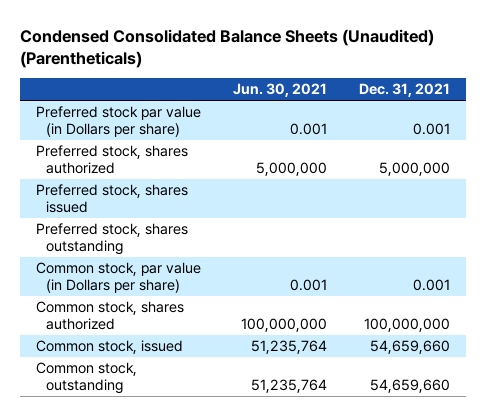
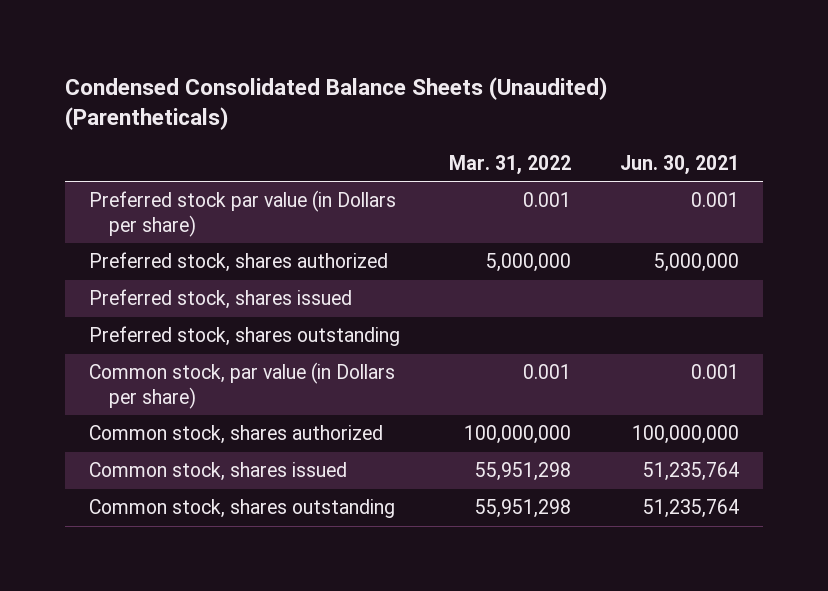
[358,83,450,98] Dec. 31, 2021 -> none
none -> [448,154,571,175] Mar. 31, 2022
[35,340,183,355] Common stock, issued -> [89,462,348,482] Common stock, shares issued
[35,362,137,394] Common stock, outstanding -> [89,499,396,519] Common stock, shares outstanding

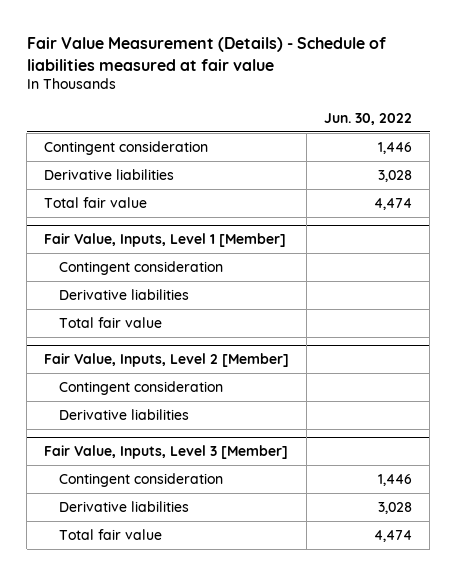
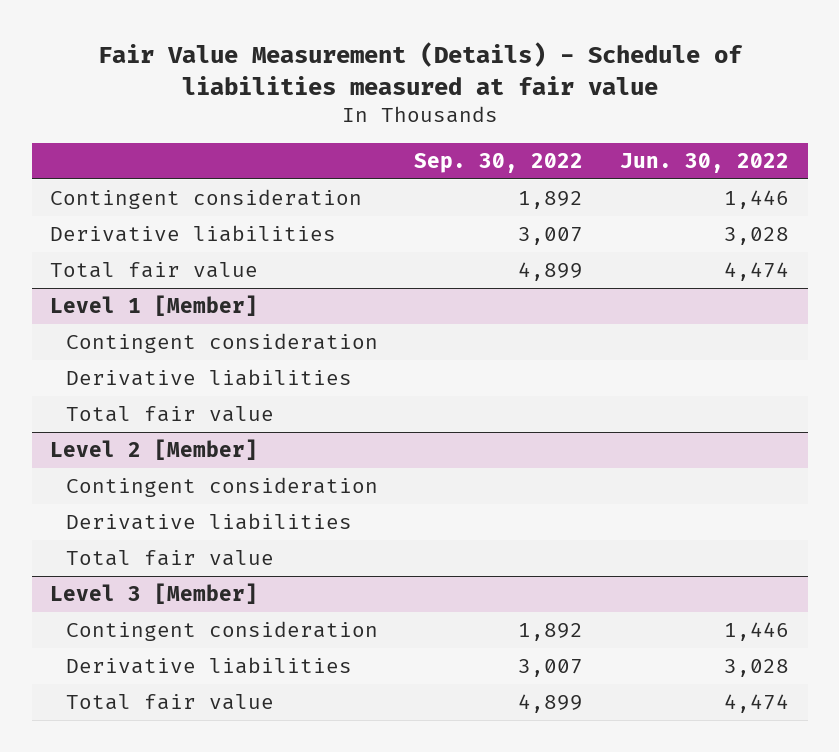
none -> [414,152,584,173] Sep. 30, 2022
[44,233,287,248] Fair Value, Inputs, Level 1 [Member] -> [50,295,259,317] Level 1 [Member]
[44,353,290,368] Fair Value, Inputs, Level 2 [Member] -> [50,439,259,461] Level 2 [Member]
none -> [65,550,274,567] Total fair value
[44,445,289,460] Fair Value, Inputs, Level 3 [Member] -> [50,583,259,605] Level 3 [Member]

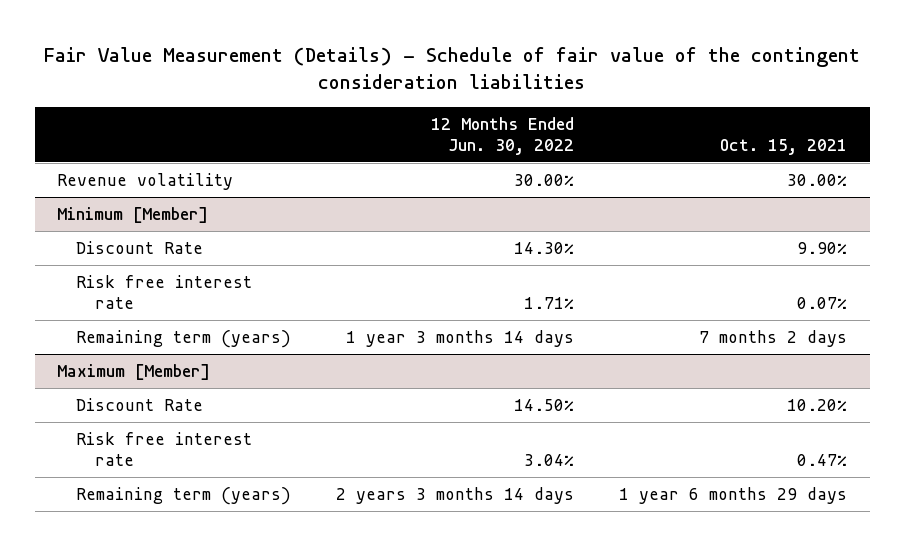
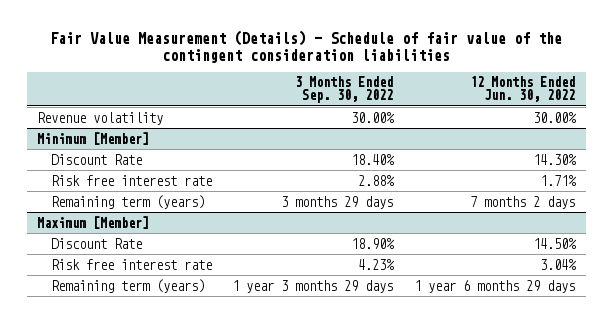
[720,138,848,155] Oct. 15, 2021 -> none
none -> [295,76,394,104] 3 Months Ended Sep. 30, 2022
[346,329,575,347] 1 year 3 months 14 days -> [470,195,576,209] 7 months 2 days
[336,486,575,504] 2 years 3 months 14 days -> [414,279,576,293] 1 year 6 months 29 days

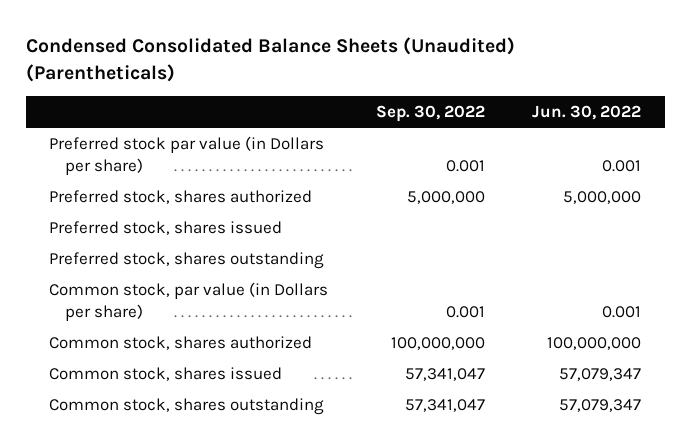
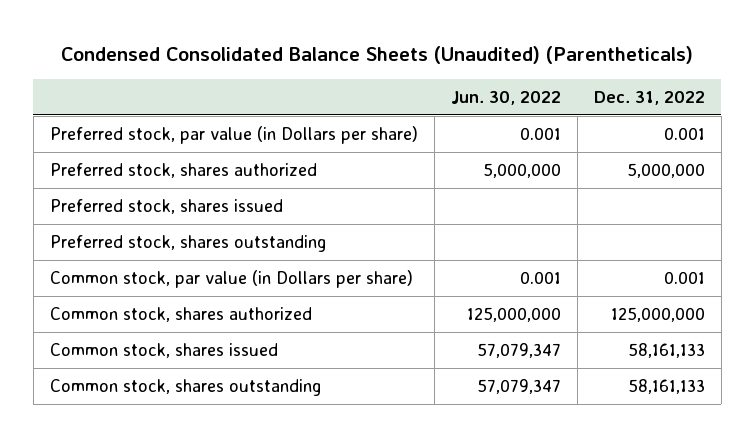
[375,104,485,122] Sep. 30, 2022 -> none
none -> [593,91,705,106] Dec. 31, 2022
[49,136,325,175] Preferred stock par value (in Dollars per share) -> [49,125,418,144] Preferred stock, par value (in Dollars per share)
[547,337,642,351] 100,000,000 -> [466,306,561,322] 125,000,000

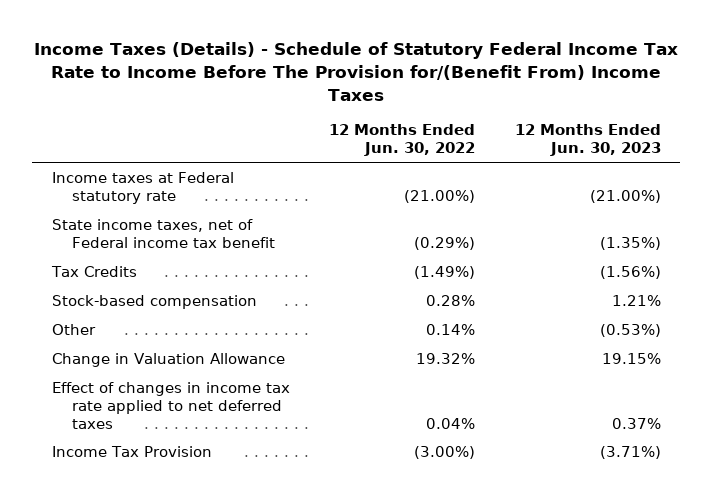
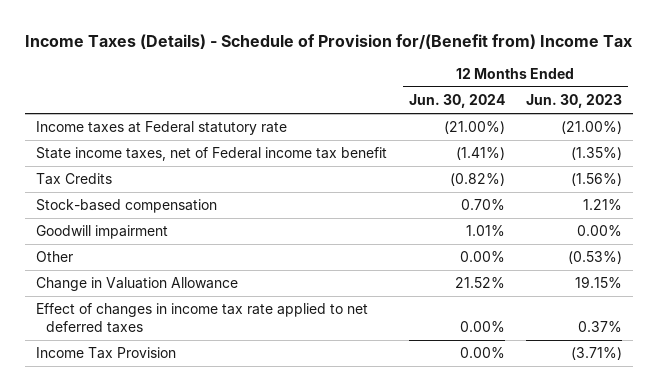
[34,41,679,101] Income Taxes (Details) - Schedule of Statutory Federal Income Tax Rate to Income Before The Provision for/(Benefit From) Income Taxes -> [25,33,633,49] Income Taxes (Details) - Schedule of Provision for/(Benefit from) Income Tax
[329,124,476,157] 12 Months Ended Jun. 30, 2022 -> none
none -> [408,94,505,109] Jun. 30, 2024
none -> [35,225,168,240] Goodwill impairment

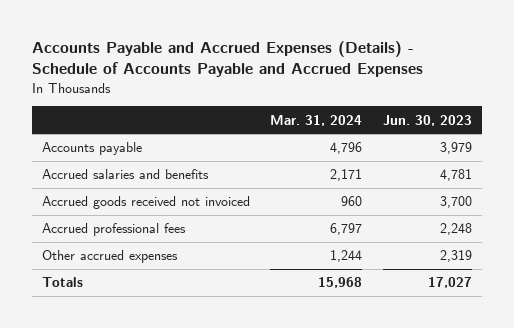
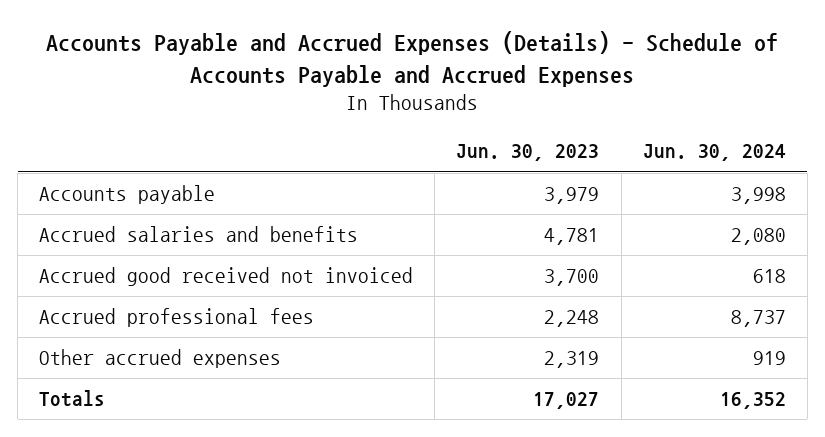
[270,114,363,126] Mar. 31, 2024 -> none
none -> [642,144,786,162] Jun. 30, 2024
[42,196,251,210] Accrued goods received not invoiced -> [39,267,414,287] Accrued good received not invoiced

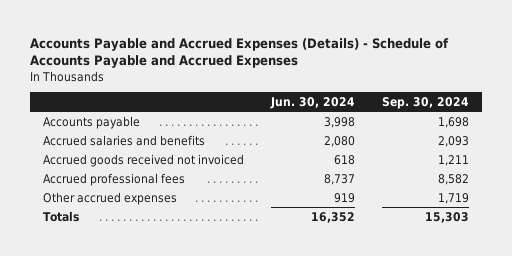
[456,144,600,162] Jun. 30, 2023 -> none
none -> [381,96,469,109] Sep. 30, 2024
[39,267,414,287] Accrued good received not invoiced -> [43,153,245,167] Accrued goods received not invoiced

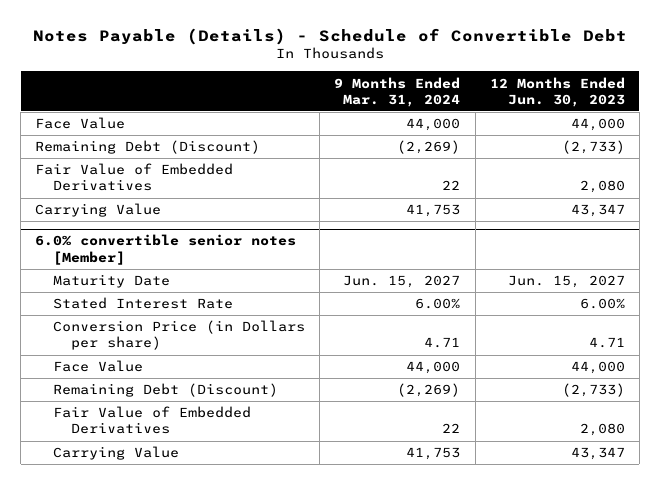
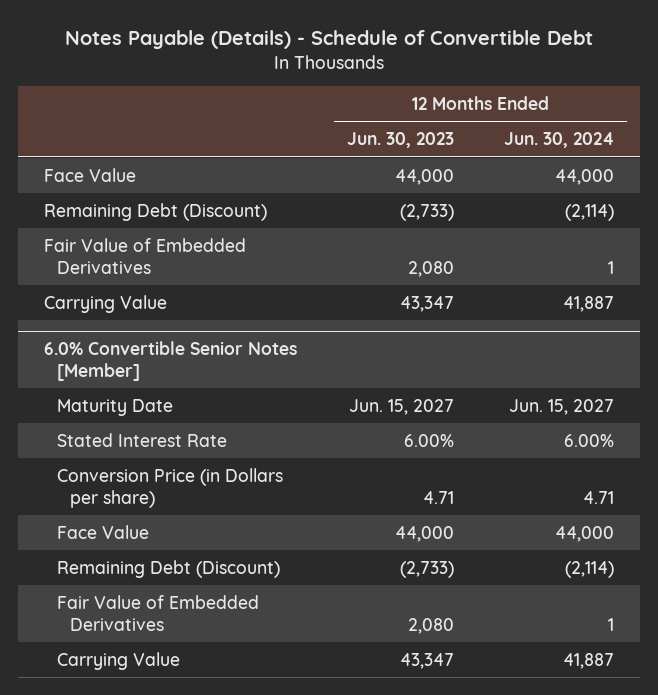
[334,76,461,107] 9 Months Ended Mar. 31, 2024 -> none
none -> [504,132,615,149] Jun. 30, 2024
[35,234,297,265] 6.0% convertible senior notes [Member] -> [43,340,297,381] 6.0% Convertible Senior Notes [Member]

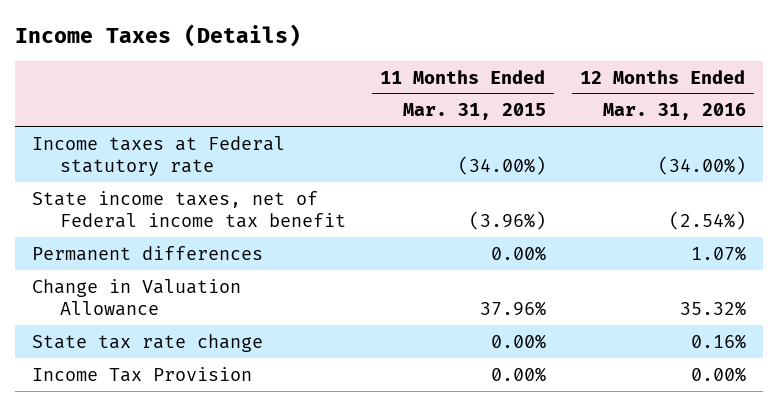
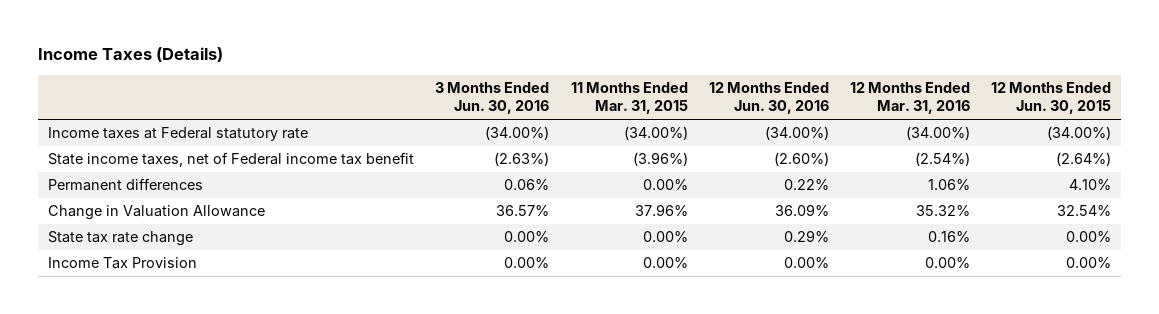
none -> [435,82,550,115] 3 Months Ended Jun. 30, 2016
none -> [708,82,829,115] 12 Months Ended Jun. 30, 2016
none -> [990,82,1111,115] 12 Months Ended Jun. 30, 2015
[690,245,746,261] 1.07% -> [927,179,970,191] 1.06%

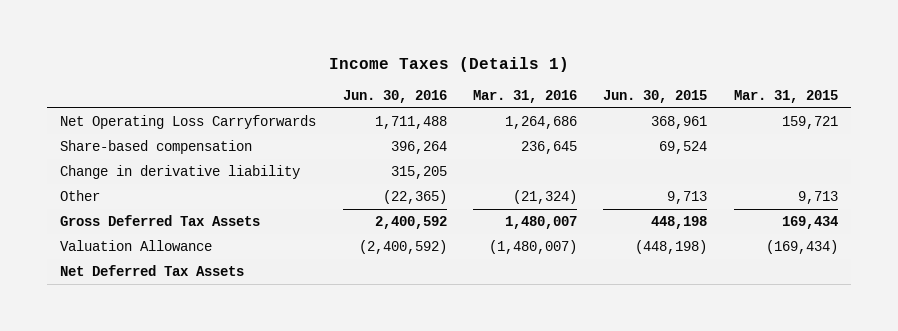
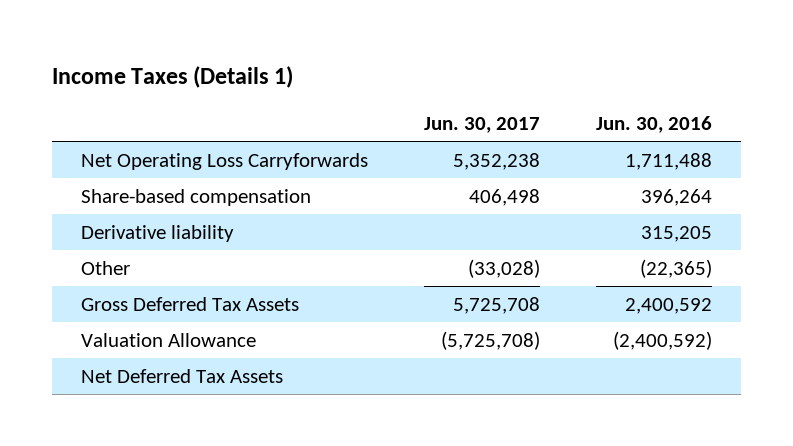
[473,89,578,103] Mar. 31, 2016 -> none
[603,89,708,103] Jun. 30, 2015 -> none
[733,89,838,103] Mar. 31, 2015 -> none
none -> [423,116,540,133] Jun. 30, 2017
[60,165,301,180] Change in derivative liability -> [80,224,234,242] Derivative liability

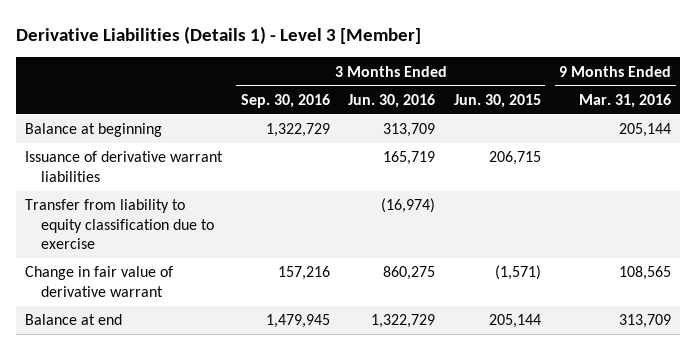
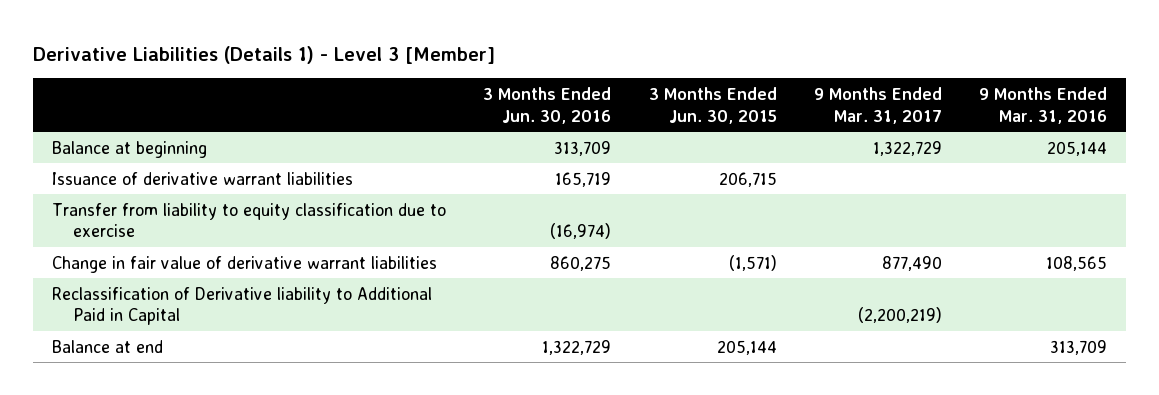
[240,94,330,109] Sep. 30, 2016 -> none
none -> [813,87,942,124] 9 Months Ended Mar. 31, 2017
[25,266,174,297] Change in fair value of derivative warrant -> [52,255,438,273] Change in fair value of derivative warrant liabilities
none -> [52,286,433,326] Reclassification of Derivative liability to Additional Paid in Capital

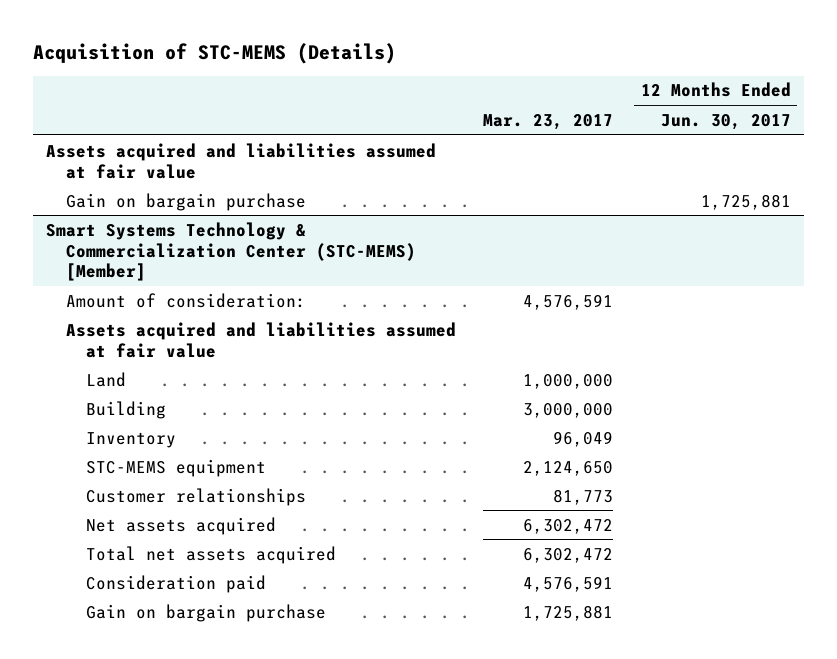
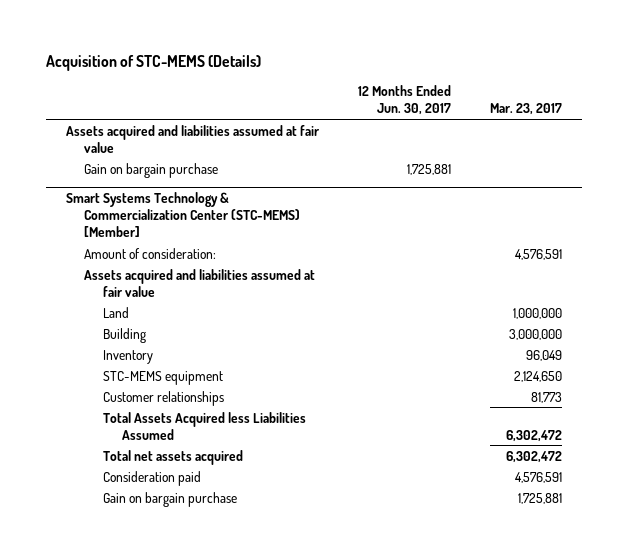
[85,516,276,535] Net assets acquired -> [103,411,307,440] Total Assets Acquired less Liabilities Assumed

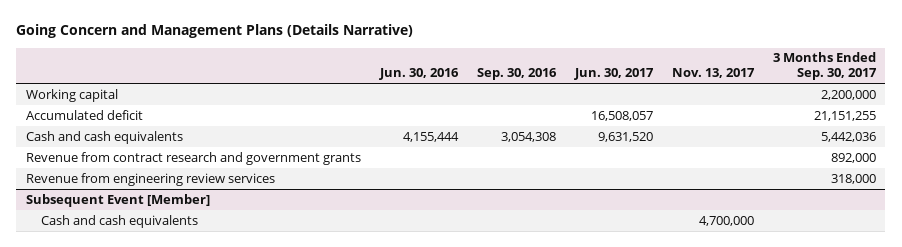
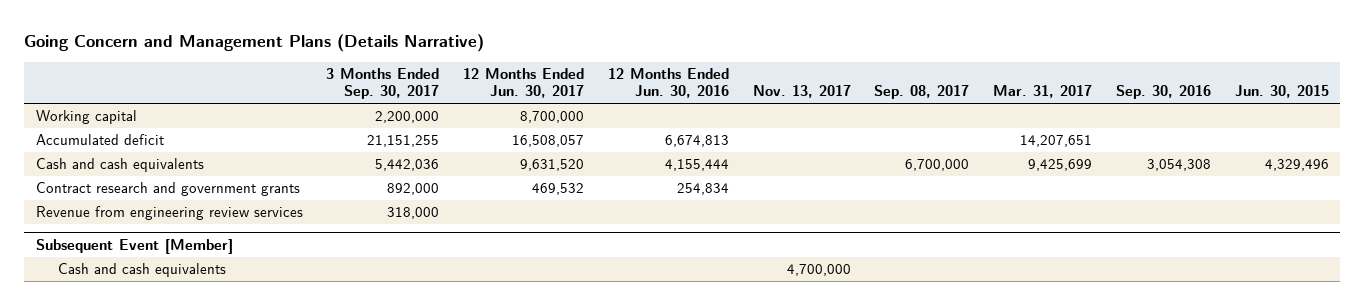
[378,68,459,81] Jun. 30, 2016 -> none
[573,68,654,81] Jun. 30, 2017 -> none
none -> [463,68,585,99] 12 Months Ended Jun. 30, 2017
none -> [607,68,729,99] 12 Months Ended Jun. 30, 2016
none -> [874,85,970,100] Sep. 08, 2017
none -> [993,85,1093,99] Mar. 31, 2017
none -> [1234,85,1329,99] Jun. 30, 2015
[25,151,361,165] Revenue from contract research and government grants -> [35,182,300,197] Contract research and government grants

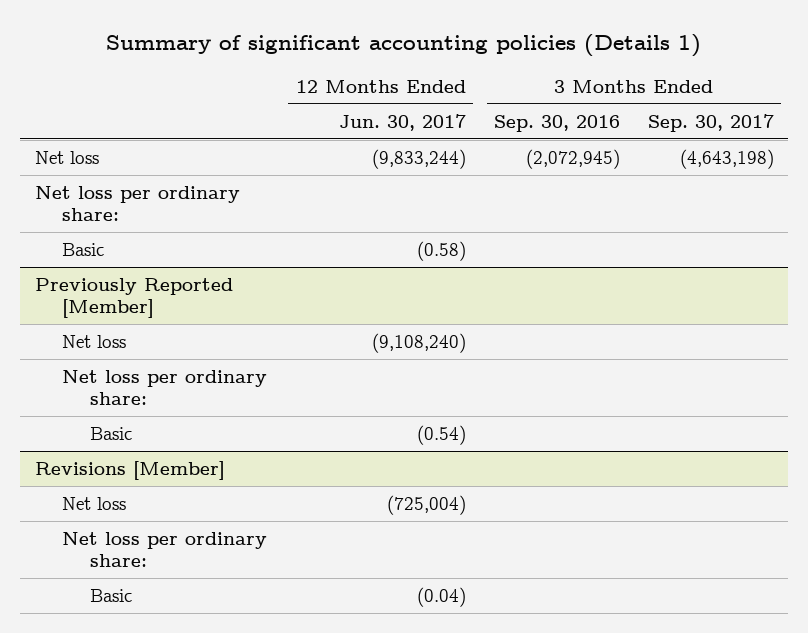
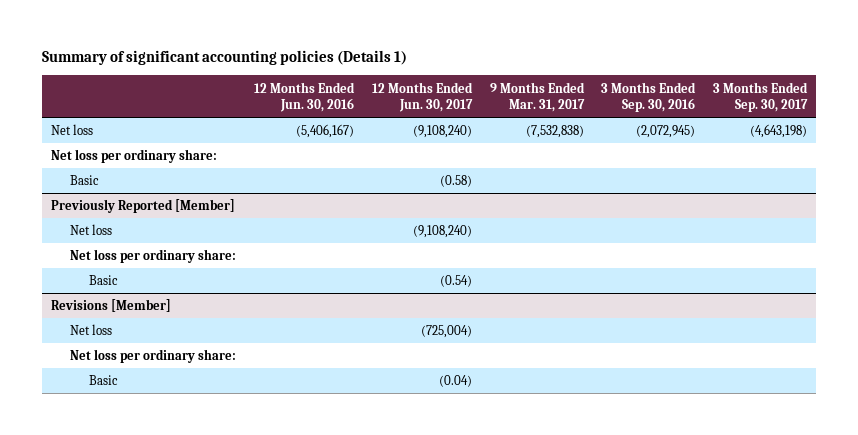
none -> [253,81,355,113] 12 Months Ended Jun. 30, 2016
none -> [489,81,585,113] 9 Months Ended Mar. 31, 2017
[371,148,466,169] (9,833,244) -> [412,125,472,139] (9,108,240)

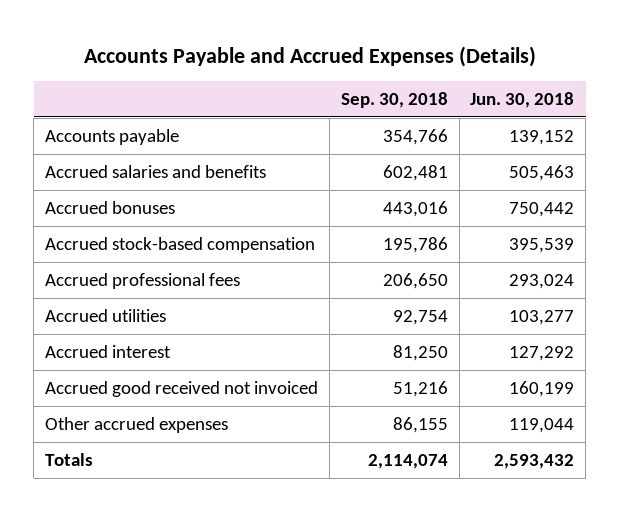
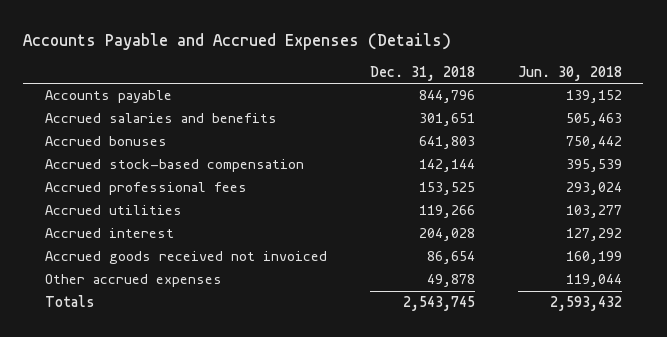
[340,92,448,109] Sep. 30, 2018 -> none
none -> [369,65,475,81] Dec. 31, 2018
[45,380,319,397] Accrued good received not invoiced -> [44,251,327,265] Accrued goods received not invoiced

